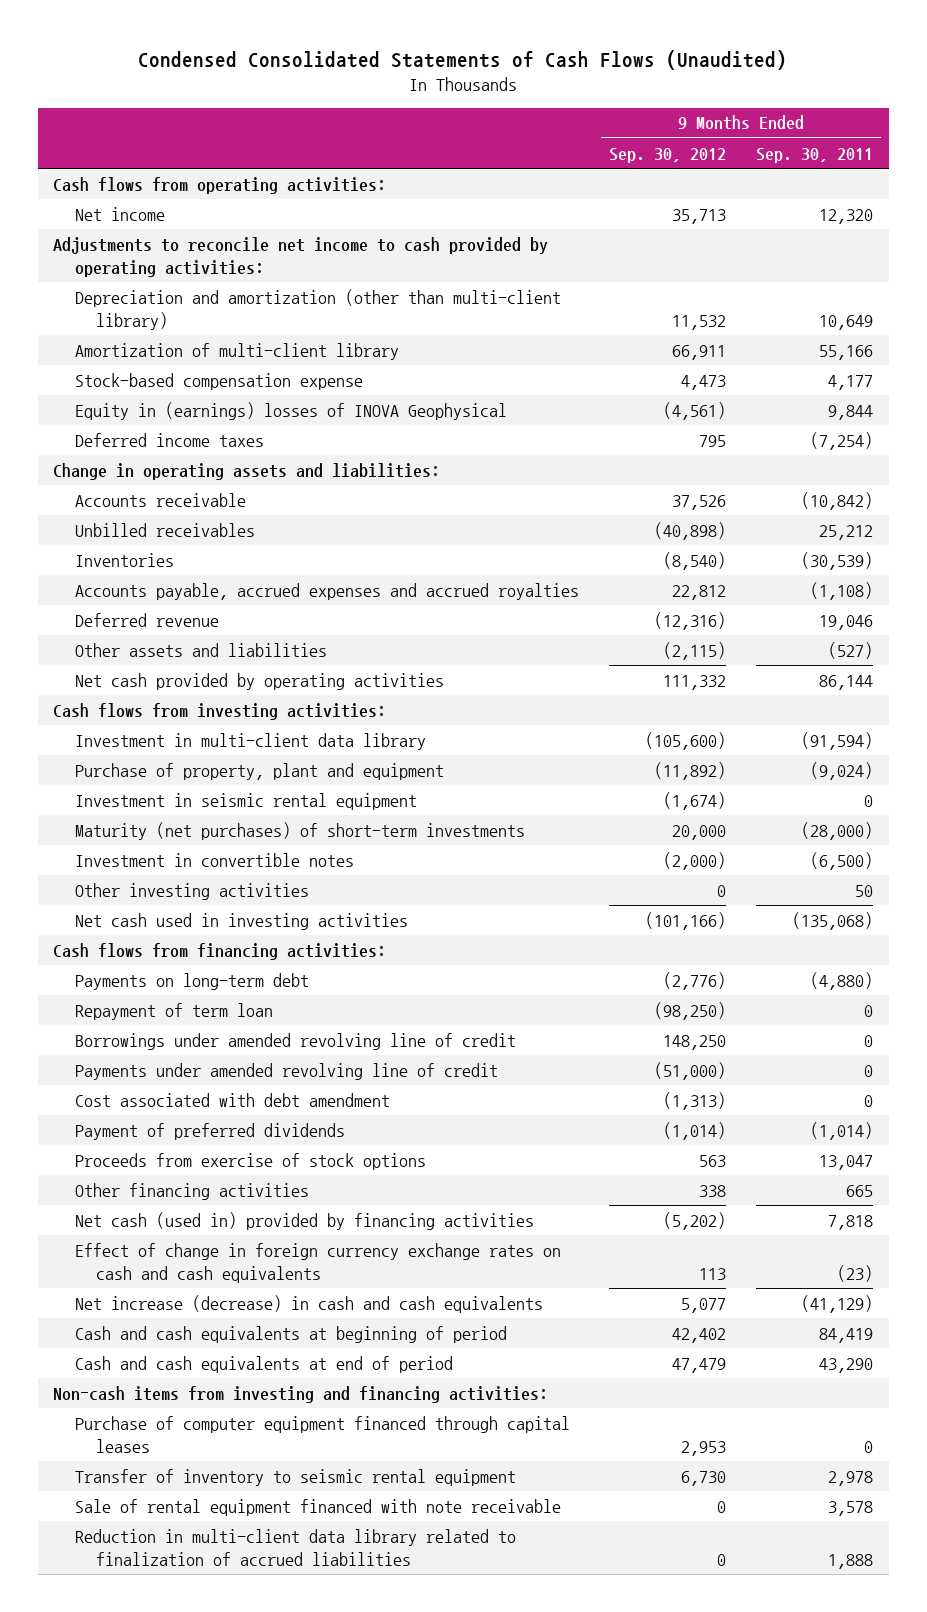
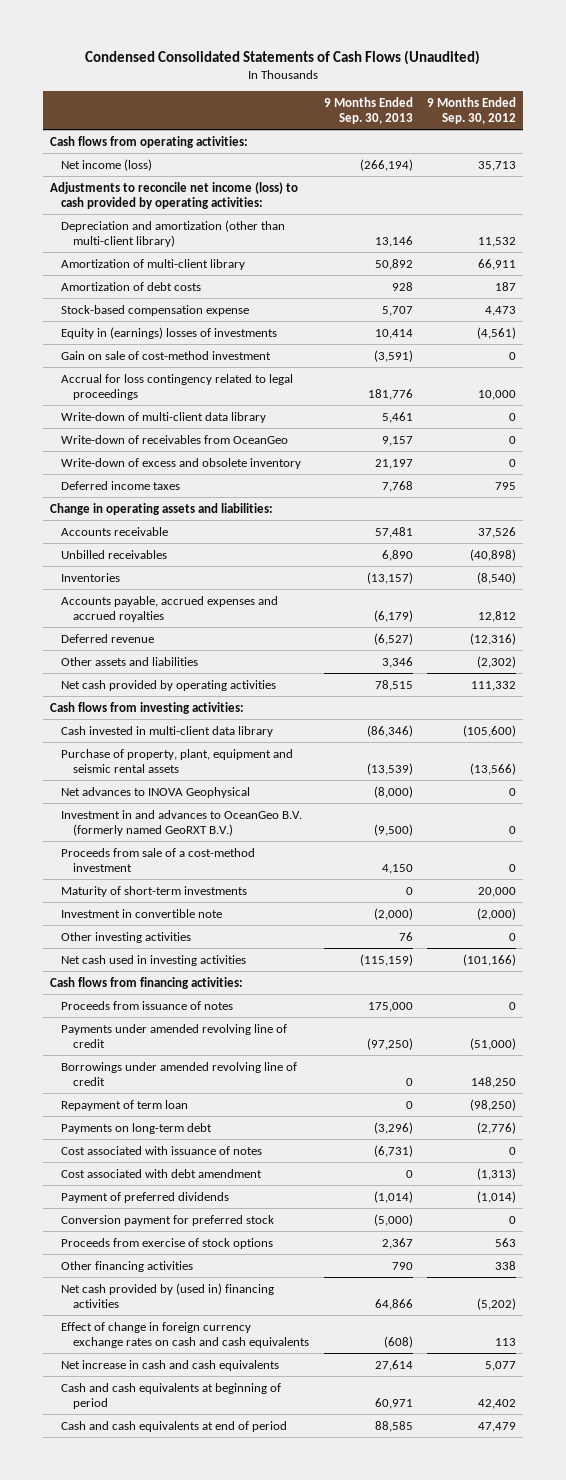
[756,147,874,163] Sep. 30, 2011 -> none
none -> [323,96,413,125] 9 Months Ended Sep. 30, 2013
[74,206,165,221] Net income -> [61,158,153,171] Net income (loss)
[53,236,549,277] Adjustments to reconcile net income to cash provided by operating activities: -> [49,181,298,209] Adjustments to reconcile net income (loss) to cash provided by operating activities:
none -> [61,281,202,291] Amortization of debt costs
[74,401,507,420] Equity in (earnings) losses of INOVA Geophysical -> [61,326,278,339] Equity in (earnings) losses of investments
none -> [61,350,272,360] Gain on sale of cost-method investment
none -> [61,373,294,400] Accrual for loss contingency related to legal proceedings
none -> [61,411,267,423] Write-down of multi-client data library
none -> [61,434,289,444] Write-down of receivables from OceanGeo
none -> [61,457,302,469] Write-down of excess and obsolete inventory
[672,584,727,600] 22,812 -> [478,610,517,622] 12,812
[663,641,727,660] (2,115) -> [477,655,517,668] (2,302)
[74,792,417,810] Investment in seismic rental equipment -> none
[74,732,426,750] Investment in multi-client data library -> [61,725,274,737] Cash invested in multi-client data library
[74,762,444,780] Purchase of property, plant and equipment -> [61,748,294,773] Purchase of property, plant, equipment and seismic rental assets
[654,761,727,780] (11,892) -> [470,762,517,775] (13,566)
none -> [61,786,251,798] Net advances to INOVA Geophysical
none -> [61,809,303,836] Investment in and advances to OceanGeo B.V. (formerly named GeoRXT B.V.)
none -> [61,847,256,872] Proceeds from sale of a cost-method investment
[74,821,525,840] Maturity (net purchases) of short-term investments -> [61,885,248,897] Maturity of short-term investments
[74,852,354,867] Investment in convertible notes -> [61,908,223,918] Investment in convertible note
none -> [61,1000,234,1010] Proceeds from issuance of notes
[74,1032,516,1050] Borrowings under amended revolving line of credit -> [61,1061,298,1086] Borrowings under amended revolving line of credit
[74,1002,273,1020] Repayment of term loan -> [61,1099,189,1111] Repayment of term loan
[74,972,309,990] Payments on long-term debt -> [61,1122,213,1134] Payments on long-term debt
none -> [61,1145,263,1155] Cost associated with issuance of notes
none -> [61,1214,275,1226] Conversion payment for preferred stock
[74,1211,534,1230] Net cash (used in) provided by financing activities -> [61,1282,275,1308] Net cash provided by (used in) financing activities
[74,1294,543,1313] Net increase (decrease) in cash and cash equivalents -> [61,1359,280,1371] Net increase in cash and cash equivalents
[53,1385,549,1403] Non-cash items from investing and financing activities: -> none
[74,1415,570,1453] Purchase of computer equipment financed through capital leases -> none
[74,1468,516,1486] Transfer of inventory to seismic rental equipment -> none
[74,1498,561,1516] Sale of rental equipment financed with note receivable -> none
[74,1528,516,1566] Reduction in multi-client data library related to finalization of accrued liabilities -> none

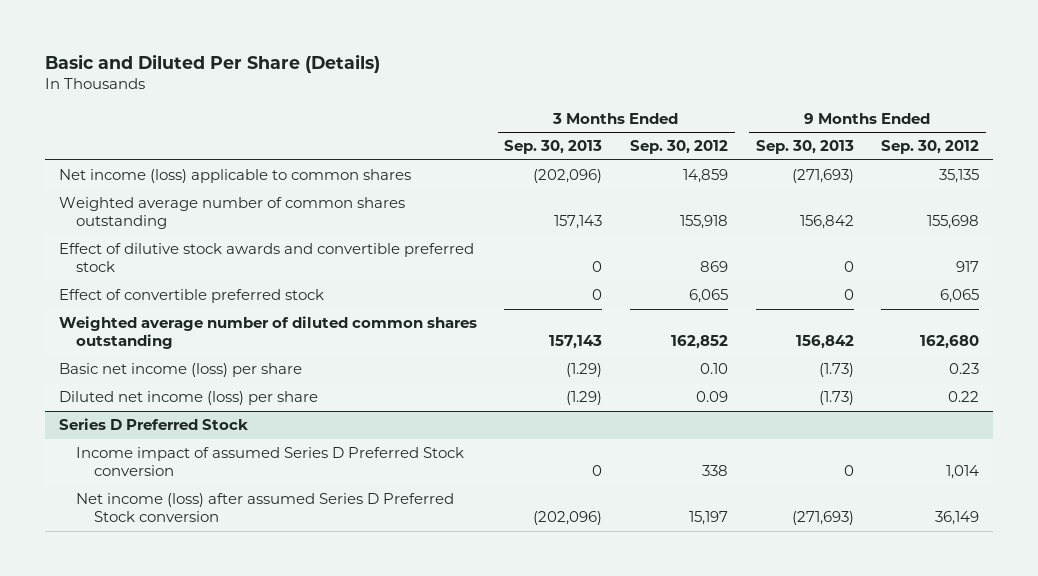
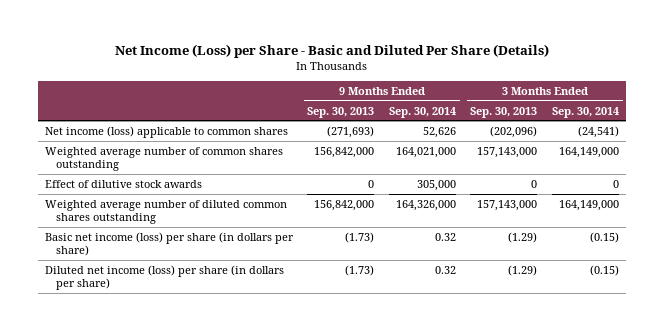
[45,53,381,73] Basic and Diluted Per Share (Details) -> [114,43,549,58] Net Income (Loss) per Share - Basic and Diluted Per Share (Details)
[629,140,728,155] Sep. 30, 2012 -> none
[881,140,980,155] Sep. 30, 2012 -> none
none -> [388,106,456,118] Sep. 30, 2014
none -> [552,106,620,118] Sep. 30, 2014
[58,289,324,304] Effect of convertible preferred stock -> none
[58,418,248,431] Series D Preferred Stock -> none
[76,447,465,477] Income impact of assumed Series D Preferred Stock conversion -> none
[76,493,455,523] Net income (loss) after assumed Series D Preferred Stock conversion -> none
[554,215,603,230] 157,143 -> [477,146,538,158] 157,143,000
[799,215,854,230] 156,842 -> [314,146,375,158] 156,842,000
[58,243,474,273] Effect of dilutive stock awards and convertible preferred stock -> [44,179,202,188] Effect of dilutive stock awards
[549,335,603,350] 157,143 -> [477,199,538,211] 157,143,000
[795,335,854,350] 156,842 -> [314,199,375,211] 156,842,000
[58,363,302,378] Basic net income (loss) per share -> [44,231,294,257] Basic net income (loss) per share (in dollars per share)
[58,391,318,406] Diluted net income (loss) per share -> [44,264,284,291] Diluted net income (loss) per share (in dollars per share)

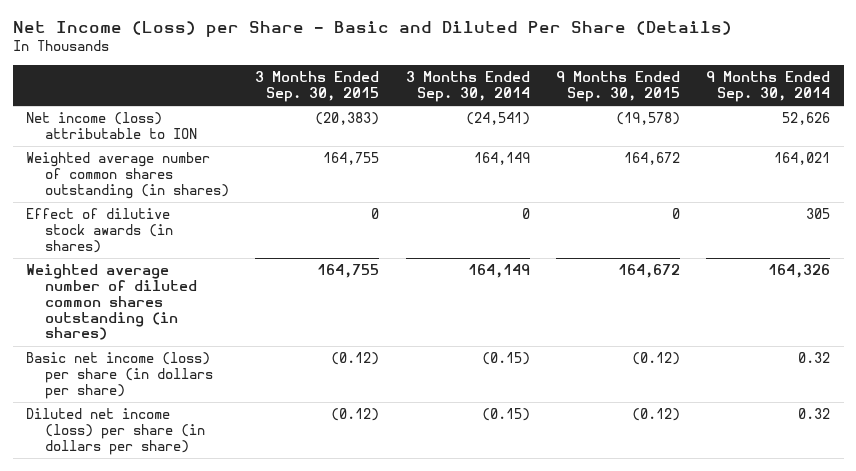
[307,106,375,118] Sep. 30, 2013 -> none
[470,106,538,118] Sep. 30, 2013 -> none
none -> [255,71,380,102] 3 Months Ended Sep. 30, 2015
none -> [555,71,680,102] 9 Months Ended Sep. 30, 2015
[44,125,288,138] Net income (loss) applicable to common shares -> [25,112,197,140] Net income (loss) attributable to ION
[44,146,283,172] Weighted average number of common shares outstanding -> [25,152,229,199] Weighted average number of common shares outstanding (in shares)
[395,146,456,158] 164,021,000 -> [774,152,831,166] 164,021
[559,146,620,158] 164,149,000 -> [473,152,530,166] 164,149
[44,179,202,188] Effect of dilutive stock awards -> [25,208,173,253] Effect of dilutive stock awards (in shares)
[416,179,456,191] 305,000 -> [806,208,831,220] 305
[44,199,287,225] Weighted average number of diluted common shares outstanding -> [25,264,197,341] Weighted average number of diluted common shares outstanding (in shares)
[395,199,456,211] 164,326,000 -> [768,264,831,279] 164,326
[559,199,620,211] 164,149,000 -> [467,264,530,279] 164,149

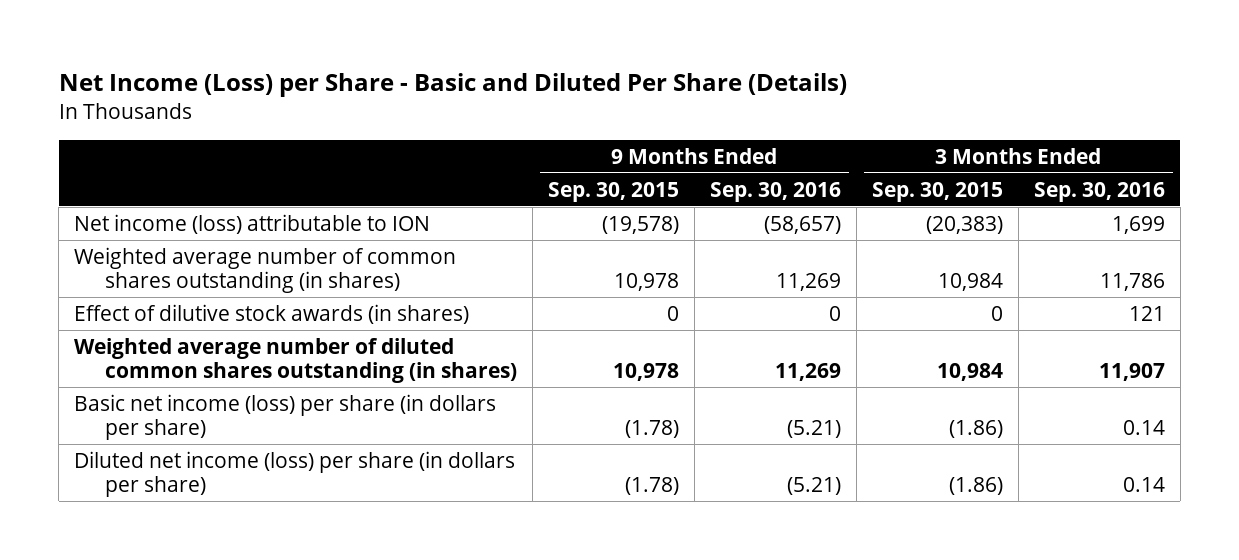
[405,71,530,102] 3 Months Ended Sep. 30, 2014 -> none
[706,71,831,102] 9 Months Ended Sep. 30, 2014 -> none
none -> [709,181,841,202] Sep. 30, 2016
none -> [1033,181,1165,202] Sep. 30, 2016
[323,152,380,166] 164,755 -> [937,273,1003,292] 10,984
[623,152,680,166] 164,672 -> [613,273,679,292] 10,978
[317,264,380,279] 164,755 -> [936,363,1003,382] 10,984
[617,264,680,279] 164,672 -> [612,363,679,382] 10,978
[331,352,380,366] (0.12) -> [948,420,1003,439] (1.86)
[631,352,680,366] (0.12) -> [624,420,679,439] (1.78)
[331,408,380,422] (0.12) -> [948,477,1003,496] (1.86)
[631,408,680,422] (0.12) -> [624,477,679,496] (1.78)

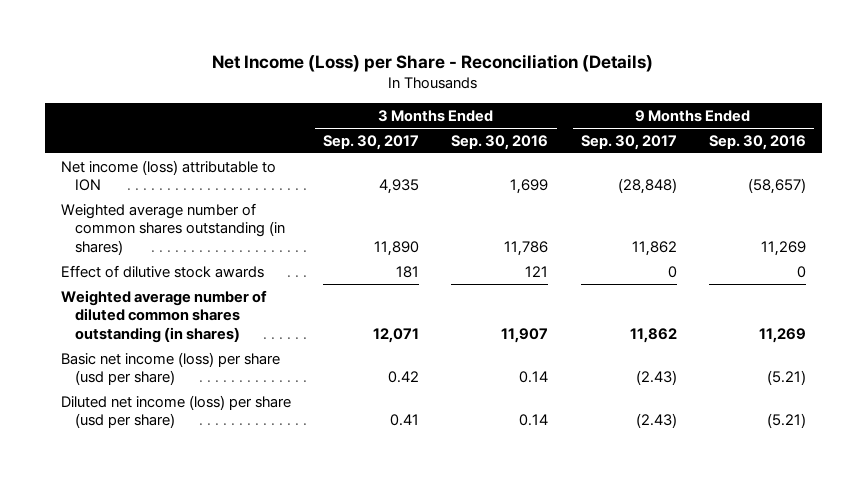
[58,72,847,97] Net Income (Loss) per Share - Basic and Diluted Per Share (Details) -> [212,53,654,72] Net Income (Loss) per Share - Reconciliation (Details)
[547,181,679,202] Sep. 30, 2015 -> none
[871,181,1003,202] Sep. 30, 2015 -> none
none -> [323,134,420,150] Sep. 30, 2017
none -> [580,134,677,150] Sep. 30, 2017
[74,303,470,324] Effect of dilutive stock awards (in shares) -> [60,264,264,278] Effect of dilutive stock awards
[74,393,497,441] Basic net income (loss) per share (in dollars per share) -> [60,351,280,386] Basic net income (loss) per share (usd per share)
[74,450,516,498] Diluted net income (loss) per share (in dollars per share) -> [60,394,291,429] Diluted net income (loss) per share (usd per share)

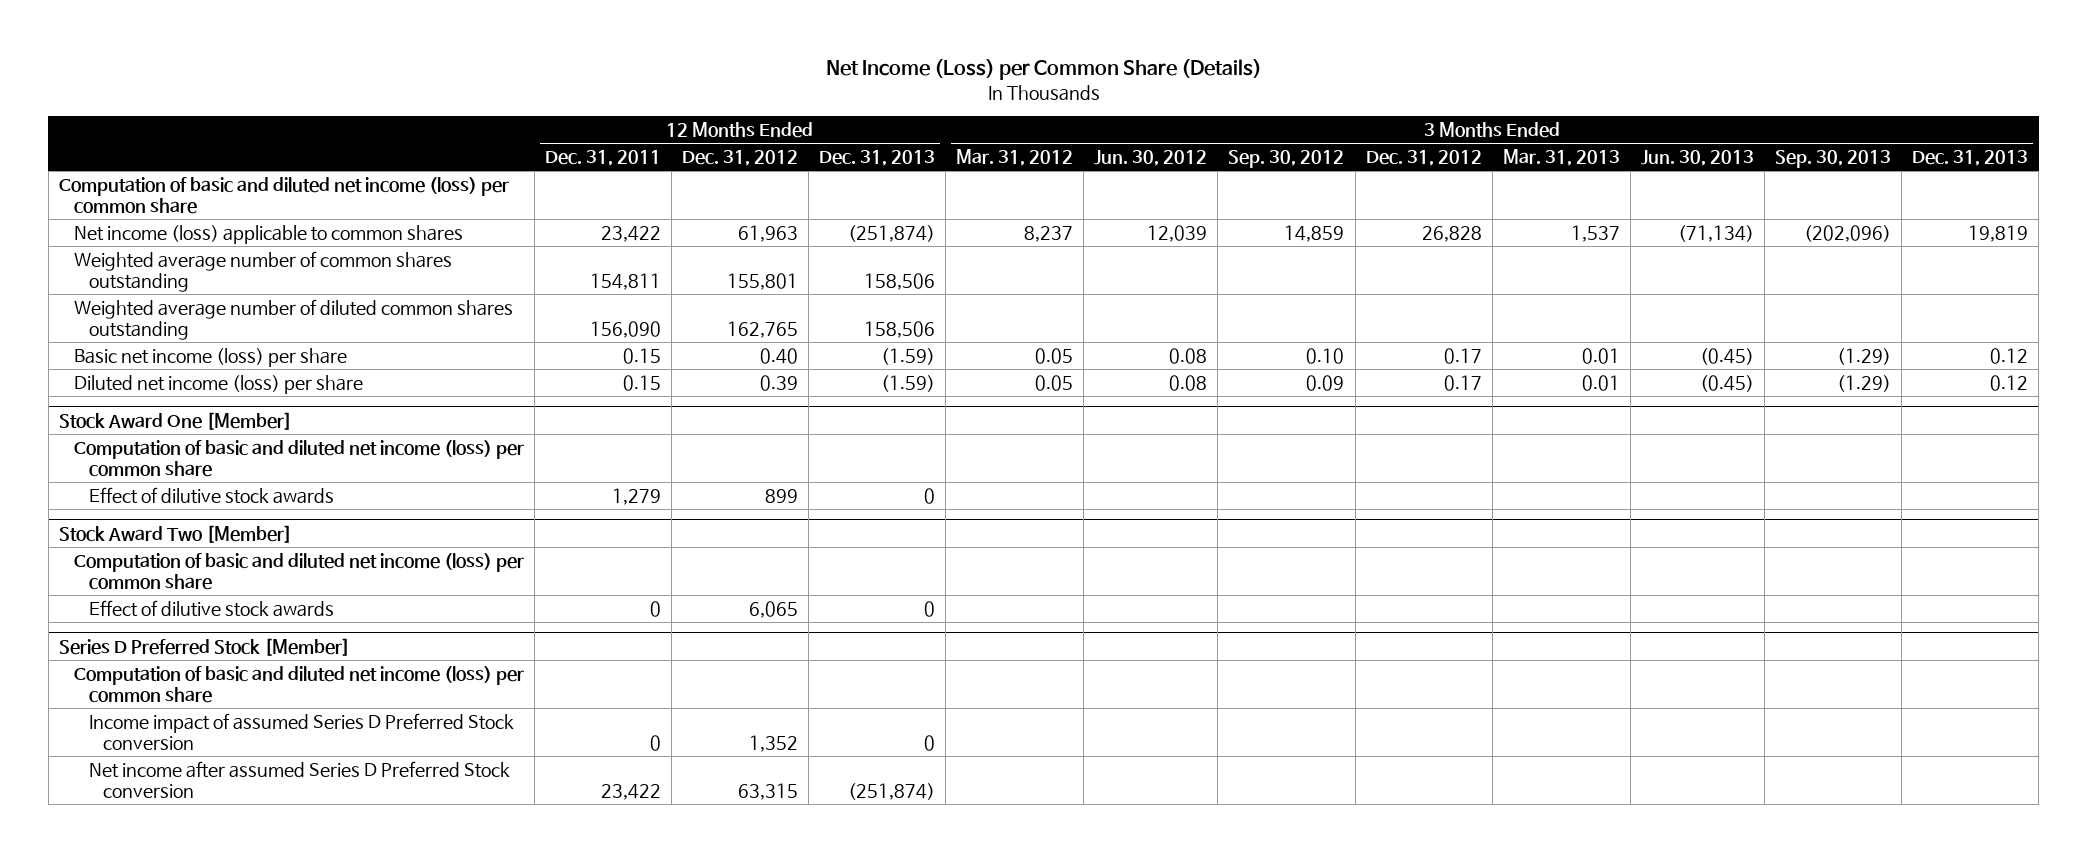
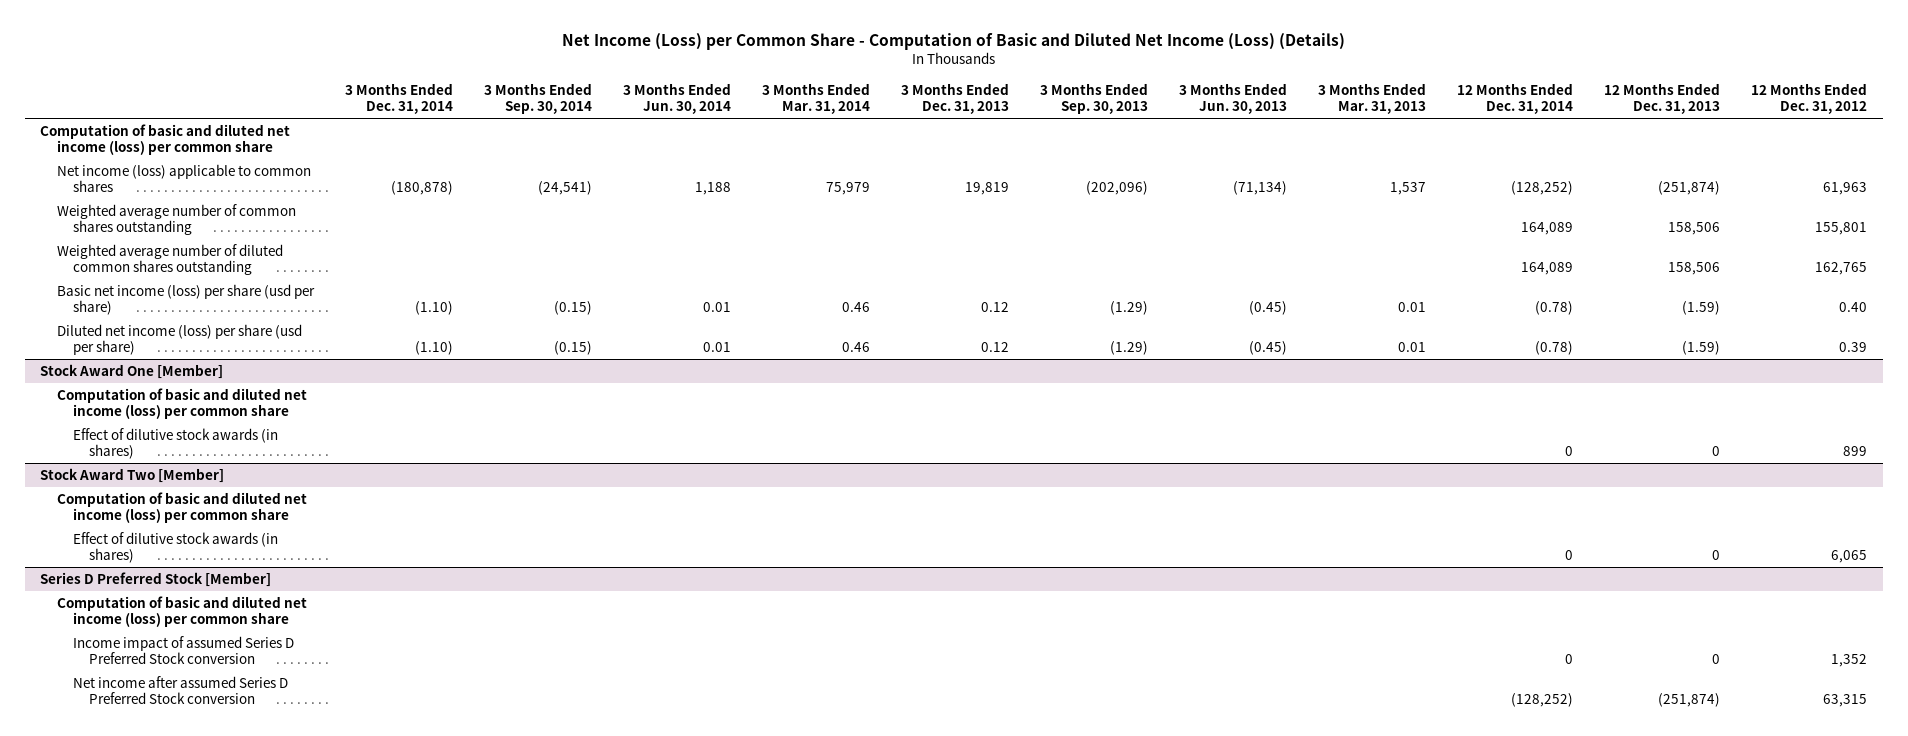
[825,59,1262,81] Net Income (Loss) per Common Share (Details) -> [561,33,1345,51] Net Income (Loss) per Common Share - Computation of Basic and Diluted Net Income (Loss) (Details)
[544,149,661,166] Dec. 31, 2011 -> none
[956,148,1074,166] Mar. 31, 2012 -> none
[1094,149,1208,166] Jun. 30, 2012 -> none
[1228,149,1345,168] Sep. 30, 2012 -> none
[1365,149,1482,166] Dec. 31, 2012 -> none
none -> [344,82,453,115] 3 Months Ended Dec. 31, 2014
none -> [483,82,592,115] 3 Months Ended Sep. 30, 2014
none -> [622,82,731,115] 3 Months Ended Jun. 30, 2014
none -> [761,82,870,115] 3 Months Ended Mar. 31, 2014
none -> [1457,82,1574,115] 12 Months Ended Dec. 31, 2014
[73,347,347,367] Basic net income (loss) per share -> [56,283,315,316] Basic net income (loss) per share (usd per share)
[73,374,363,394] Diluted net income (loss) per share -> [56,323,302,356] Diluted net income (loss) per share (usd per share)
[88,486,334,504] Effect of dilutive stock awards -> [72,427,278,460] Effect of dilutive stock awards (in shares)
[88,599,334,617] Effect of dilutive stock awards -> [72,531,278,564] Effect of dilutive stock awards (in shares)

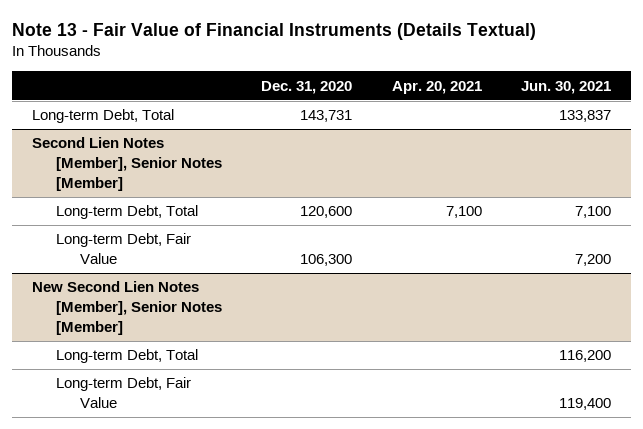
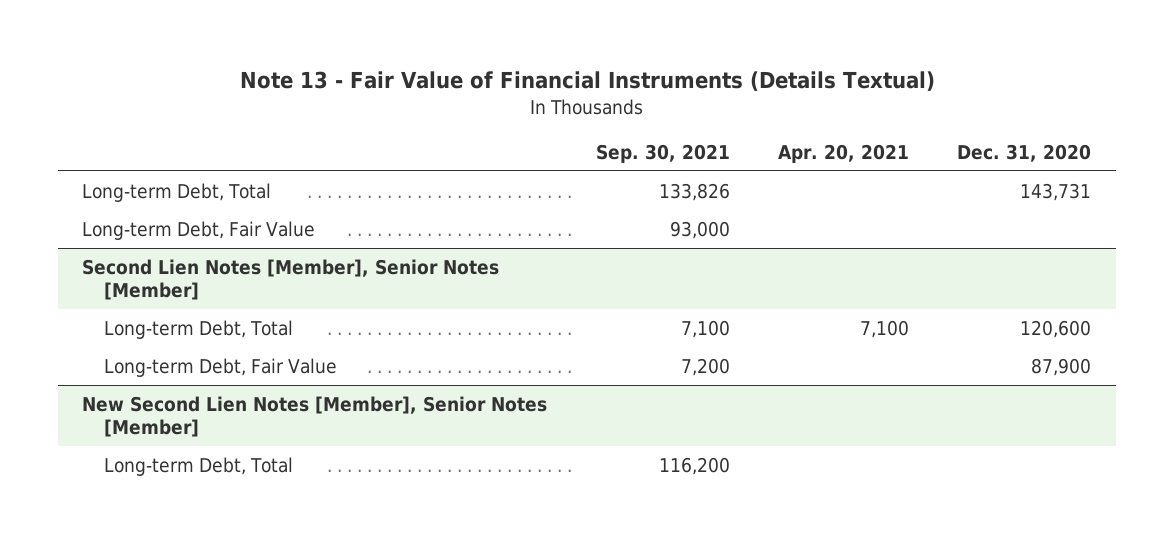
[521,80,612,94] Jun. 30, 2021 -> none
none -> [595,143,730,163] Sep. 30, 2021
none -> [82,220,316,240] Long-term Debt, Fair Value
[300,254,353,267] 106,300 -> [1031,357,1092,376] 87,900
[55,377,191,409] Long-term Debt, Fair Value -> none

